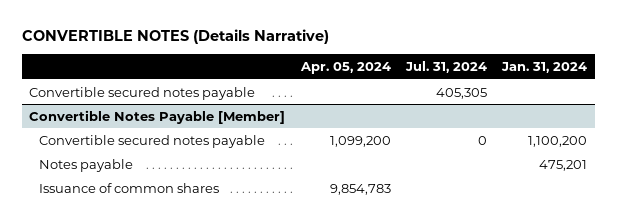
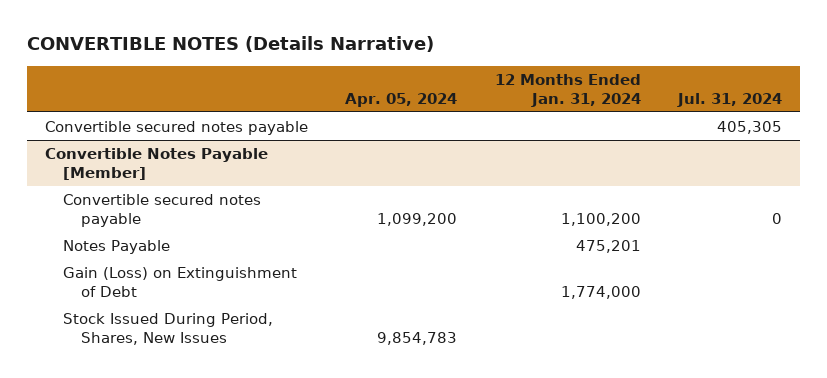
[501,61,588,73] Jan. 31, 2024 -> none
none -> [494,73,641,108] 12 Months Ended Jan. 31, 2024
[38,158,133,172] Notes payable -> [63,239,171,254] Notes Payable
none -> [63,266,298,298] Gain (Loss) on Extinguishment of Debt
[38,182,219,193] Issuance of common shares -> [63,312,274,346] Stock Issued During Period, Shares, New Issues

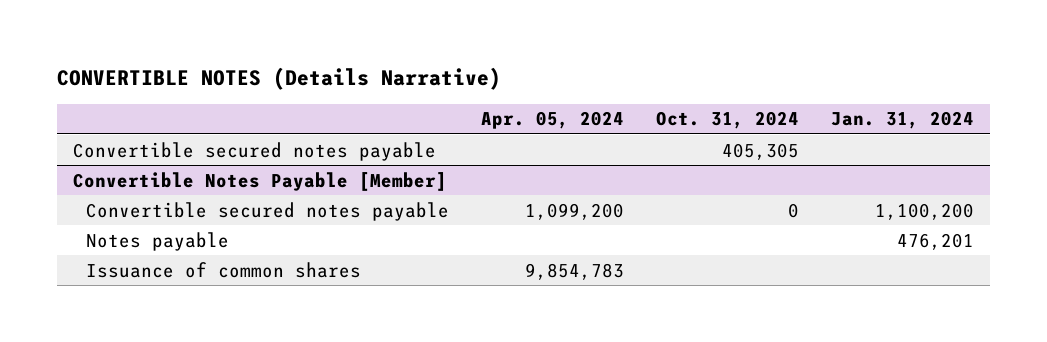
[494,73,641,108] 12 Months Ended Jan. 31, 2024 -> none
[676,93,782,108] Jul. 31, 2024 -> none
none -> [656,111,800,130] Oct. 31, 2024
none -> [831,111,975,130] Jan. 31, 2024
[63,266,298,298] Gain (Loss) on Extinguishment of Debt -> none
[63,239,171,254] Notes Payable -> [86,231,230,251] Notes payable
[63,312,274,346] Stock Issued During Period, Shares, New Issues -> [86,261,362,278] Issuance of common shares

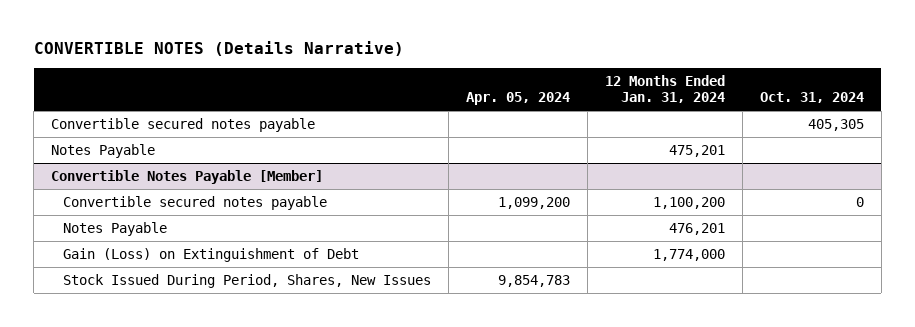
[831,111,975,130] Jan. 31, 2024 -> none
none -> [604,74,725,104] 12 Months Ended Jan. 31, 2024
none -> [51,143,156,158] Notes Payable
[86,231,230,251] Notes payable -> [62,221,167,236] Notes Payable
none -> [62,247,359,262] Gain (Loss) on Extinguishment of Debt
[86,261,362,278] Issuance of common shares -> [62,273,431,288] Stock Issued During Period, Shares, New Issues

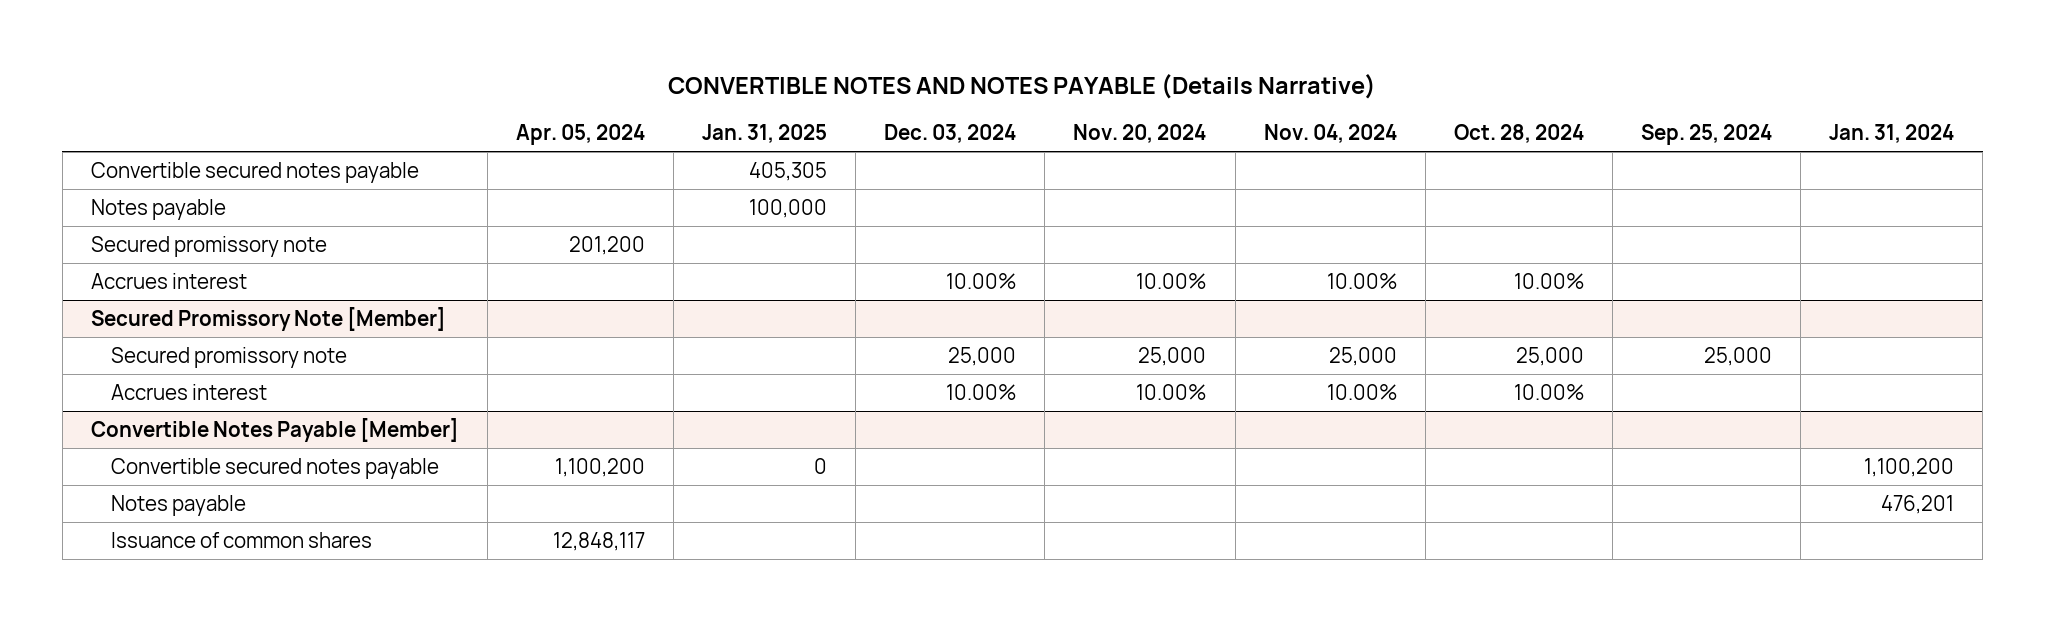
[33,41,404,57] CONVERTIBLE NOTES (Details Narrative) -> [668,74,1377,100] CONVERTIBLE NOTES AND NOTES PAYABLE (Details Narrative)
[604,74,725,104] 12 Months Ended Jan. 31, 2024 -> none
[759,92,864,104] Oct. 31, 2024 -> none
none -> [702,124,828,144] Jan. 31, 2025
none -> [884,124,1017,144] Dec. 03, 2024
none -> [1073,124,1207,144] Nov. 20, 2024
none -> [1263,124,1397,144] Nov. 04, 2024
none -> [1453,124,1584,144] Oct. 28, 2024
none -> [1640,124,1772,146] Sep. 25, 2024
none -> [1829,124,1955,144] Jan. 31, 2024
[51,143,156,158] Notes Payable -> [90,198,226,220] Notes payable
none -> [90,235,327,257] Secured promissory note
none -> [90,272,247,289] Accrues interest
none -> [90,306,446,331] Secured Promissory Note [Member]
none -> [110,346,347,368] Secured promissory note
none -> [110,383,267,400] Accrues interest
[62,247,359,262] Gain (Loss) on Extinguishment of Debt -> none
[62,273,431,288] Stock Issued During Period, Shares, New Issues -> none
[497,196,570,209] 1,099,200 -> [555,457,646,477] 1,100,200
[62,221,167,236] Notes Payable -> [110,494,246,516] Notes payable
none -> [110,531,372,548] Issuance of common shares

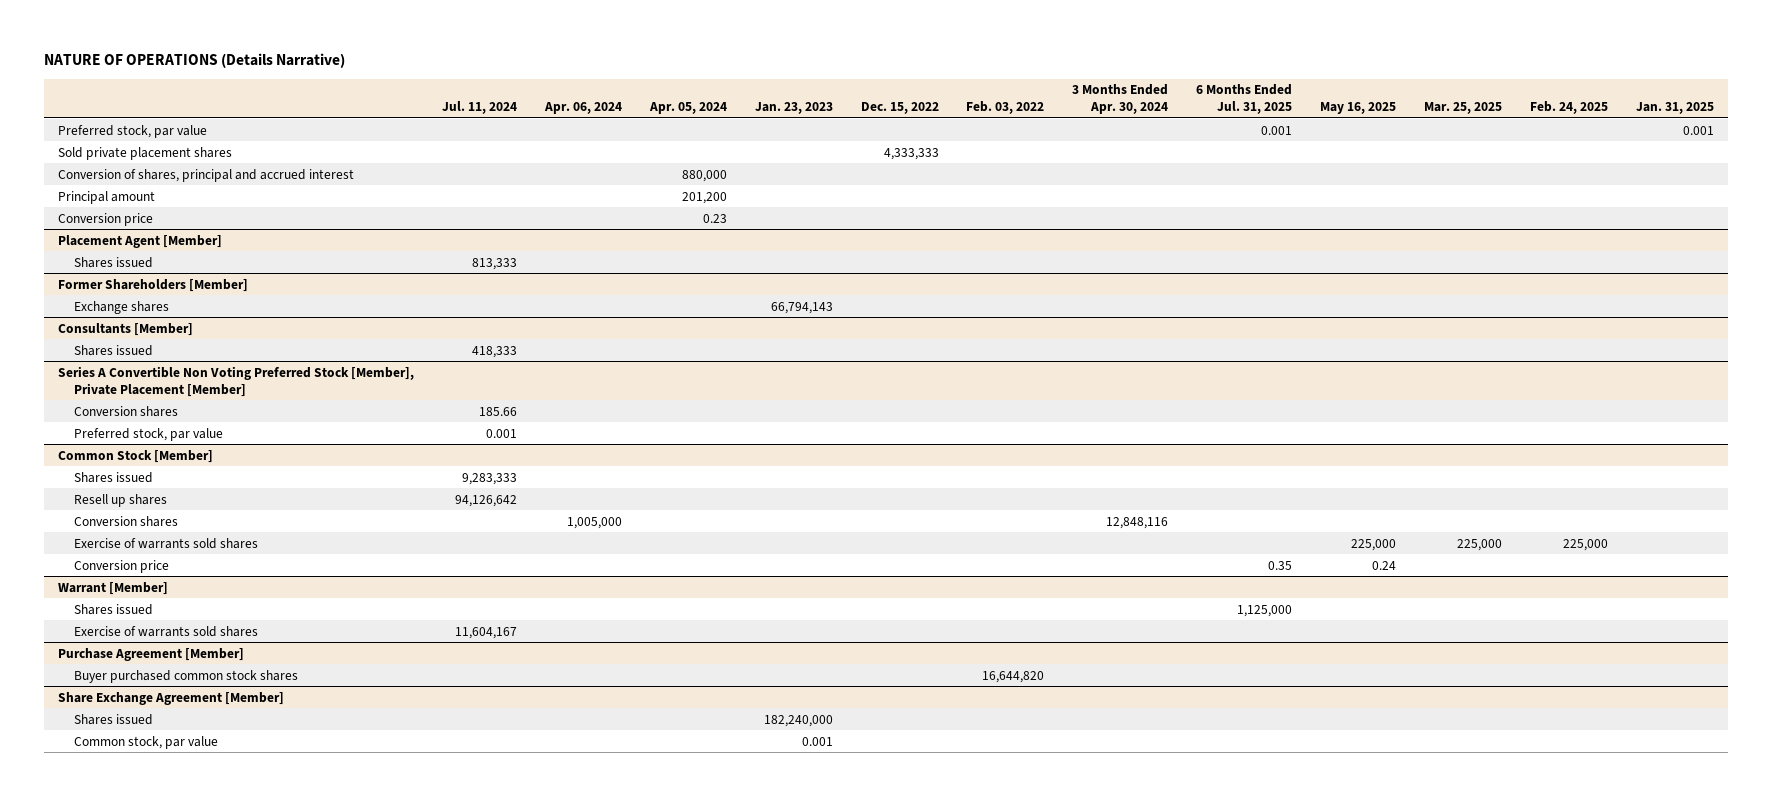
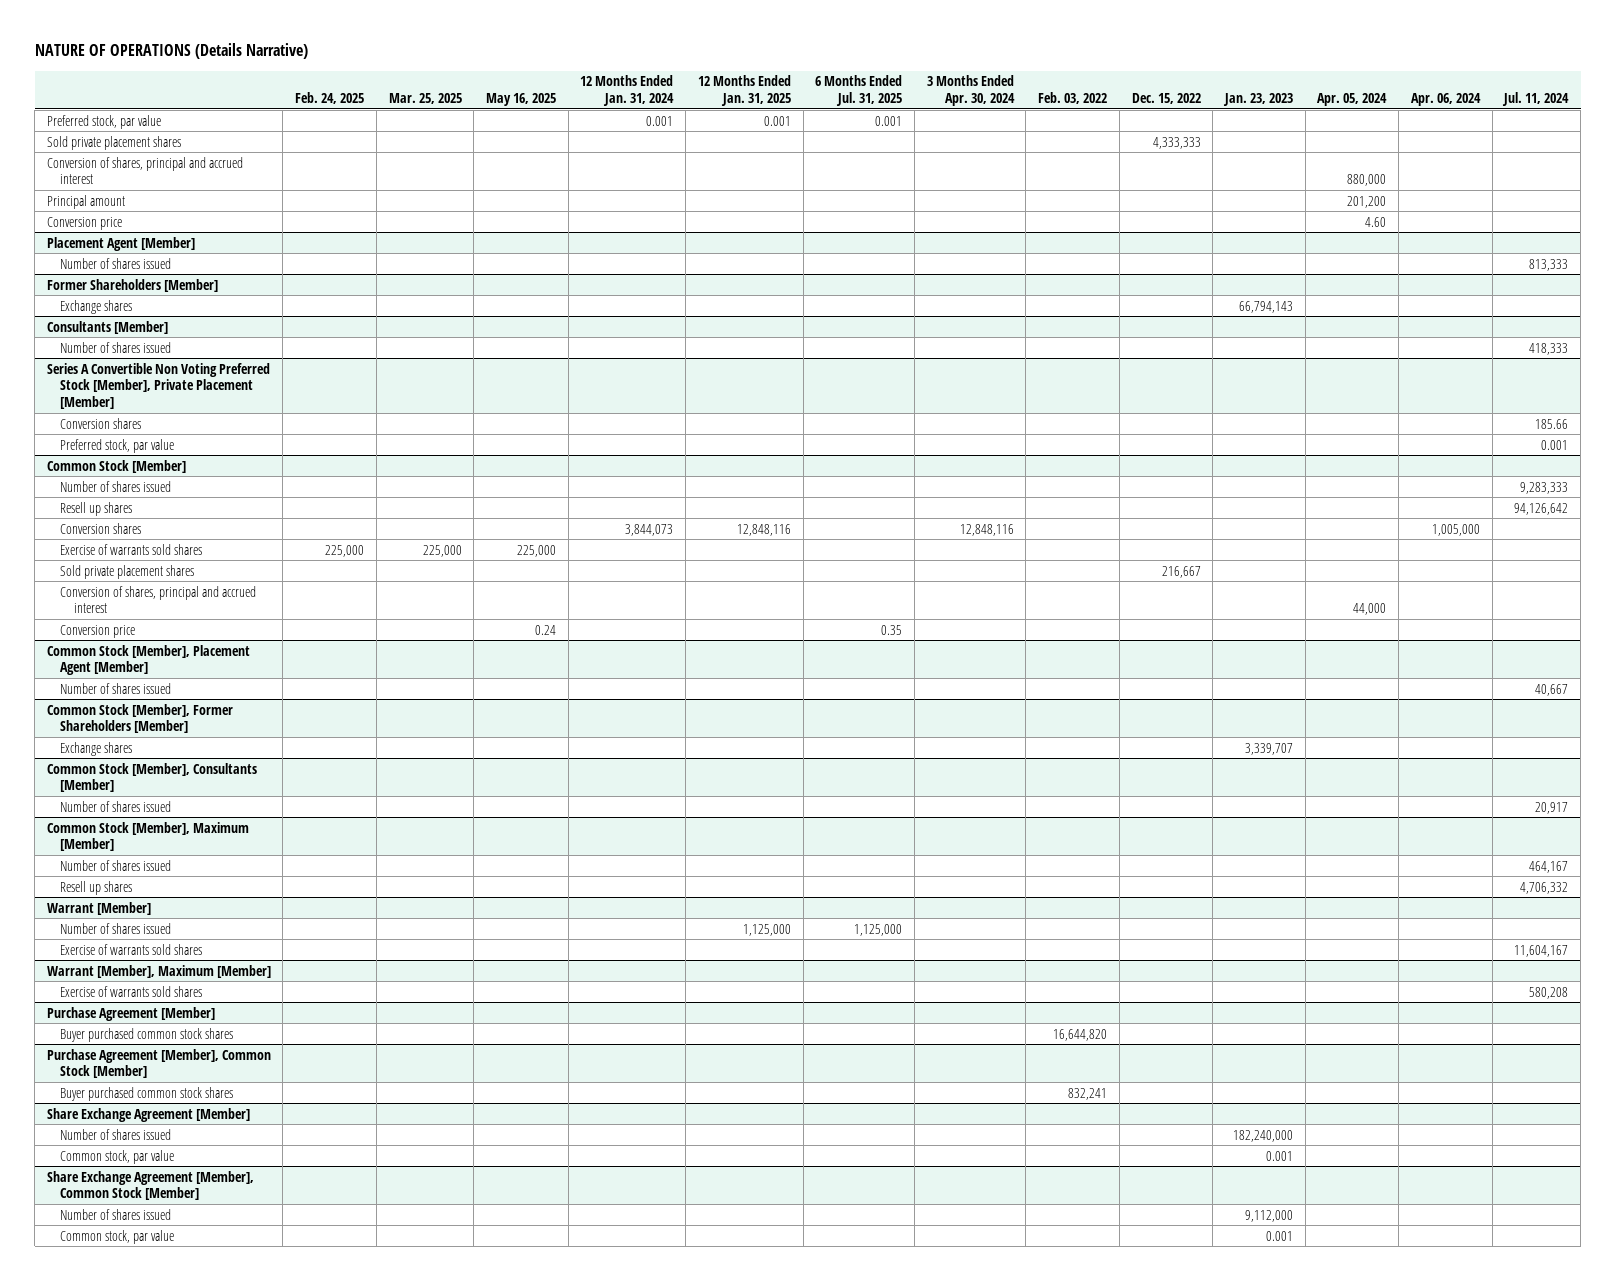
[1635,102,1714,115] Jan. 31, 2025 -> none
none -> [580,75,675,107] 12 Months Ended Jan. 31, 2024
none -> [697,75,791,107] 12 Months Ended Jan. 31, 2025
[702,213,727,223] 0.23 -> [1365,216,1387,227] 4.60
[73,256,153,268] Shares issued -> [60,257,172,269] Number of shares issued
[73,344,153,356] Shares issued -> [60,341,172,353] Number of shares issued
[73,471,153,483] Shares issued -> [60,480,172,492] Number of shares issued
none -> [60,564,195,579] Sold private placement shares
none -> [60,585,257,614] Conversion of shares, principal and accrued interest
none -> [46,644,250,676] Common Stock [Member], Placement Agent [Member]
none -> [60,682,172,694] Number of shares issued
none -> [46,703,233,734] Common Stock [Member], Former Shareholders [Member]
none -> [60,741,133,756] Exchange shares
none -> [46,762,257,793] Common Stock [Member], Consultants [Member]
none -> [60,800,172,812] Number of shares issued
none -> [46,821,249,852] Common Stock [Member], Maximum [Member]
none -> [60,859,172,871] Number of shares issued
none -> [60,880,133,895] Resell up shares
[73,603,153,615] Shares issued -> [60,922,172,934] Number of shares issued
none -> [46,964,271,978] Warrant [Member], Maximum [Member]
none -> [60,985,203,997] Exercise of warrants sold shares
none -> [46,1048,271,1079] Purchase Agreement [Member], Common Stock [Member]
none -> [60,1086,234,1101] Buyer purchased common stock shares
[73,713,153,725] Shares issued -> [60,1128,172,1140] Number of shares issued
none -> [46,1170,254,1201] Share Exchange Agreement [Member], Common Stock [Member]
none -> [60,1208,172,1220] Number of shares issued
none -> [60,1229,175,1244] Common stock, par value

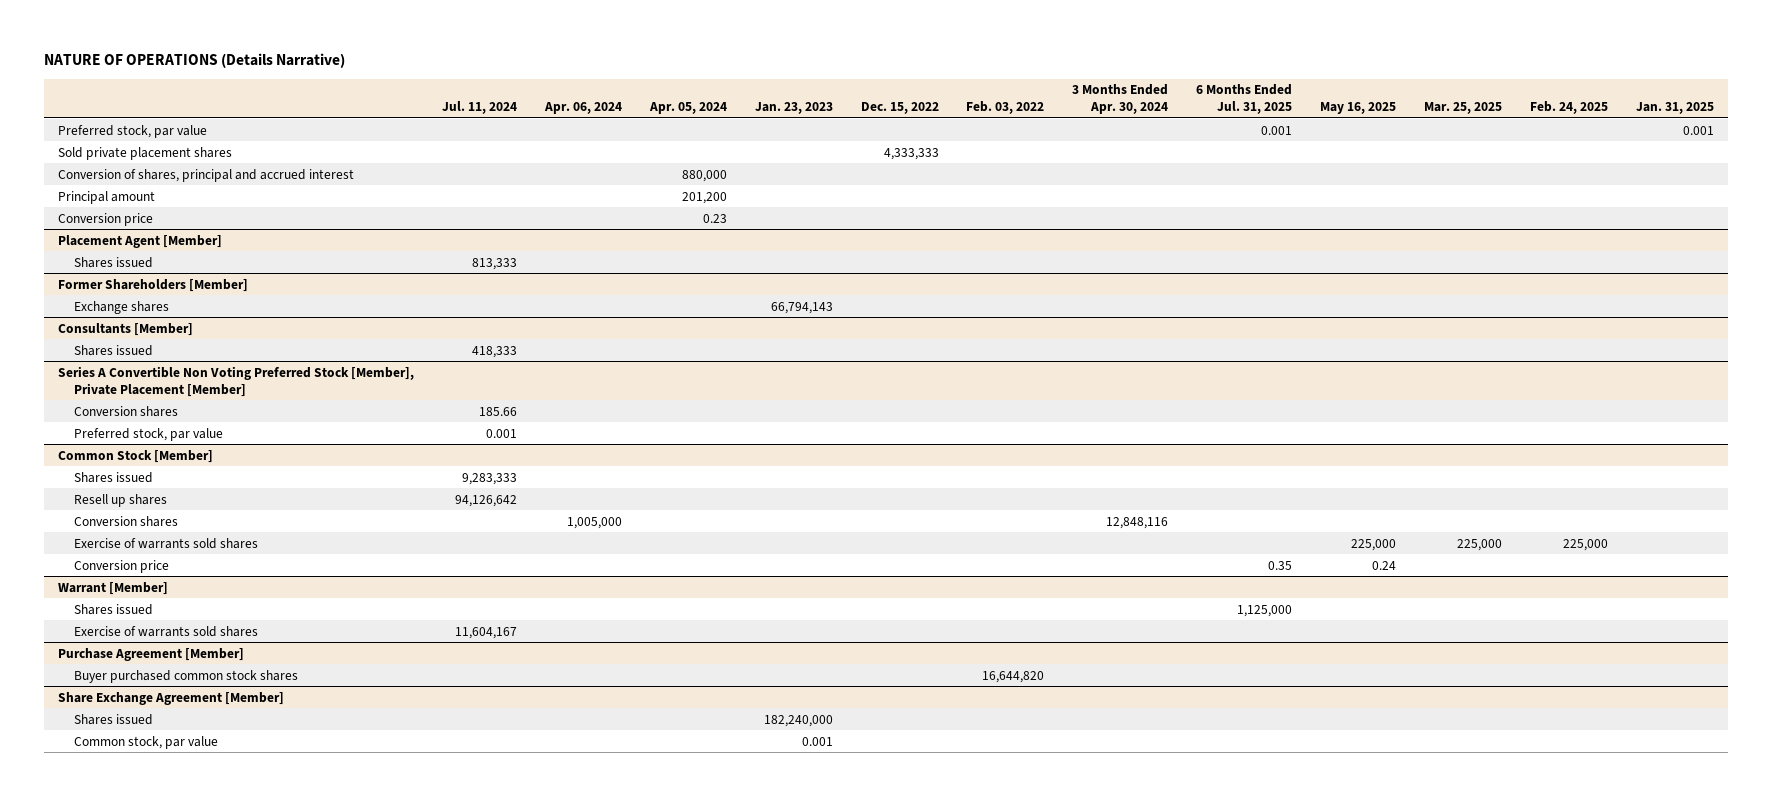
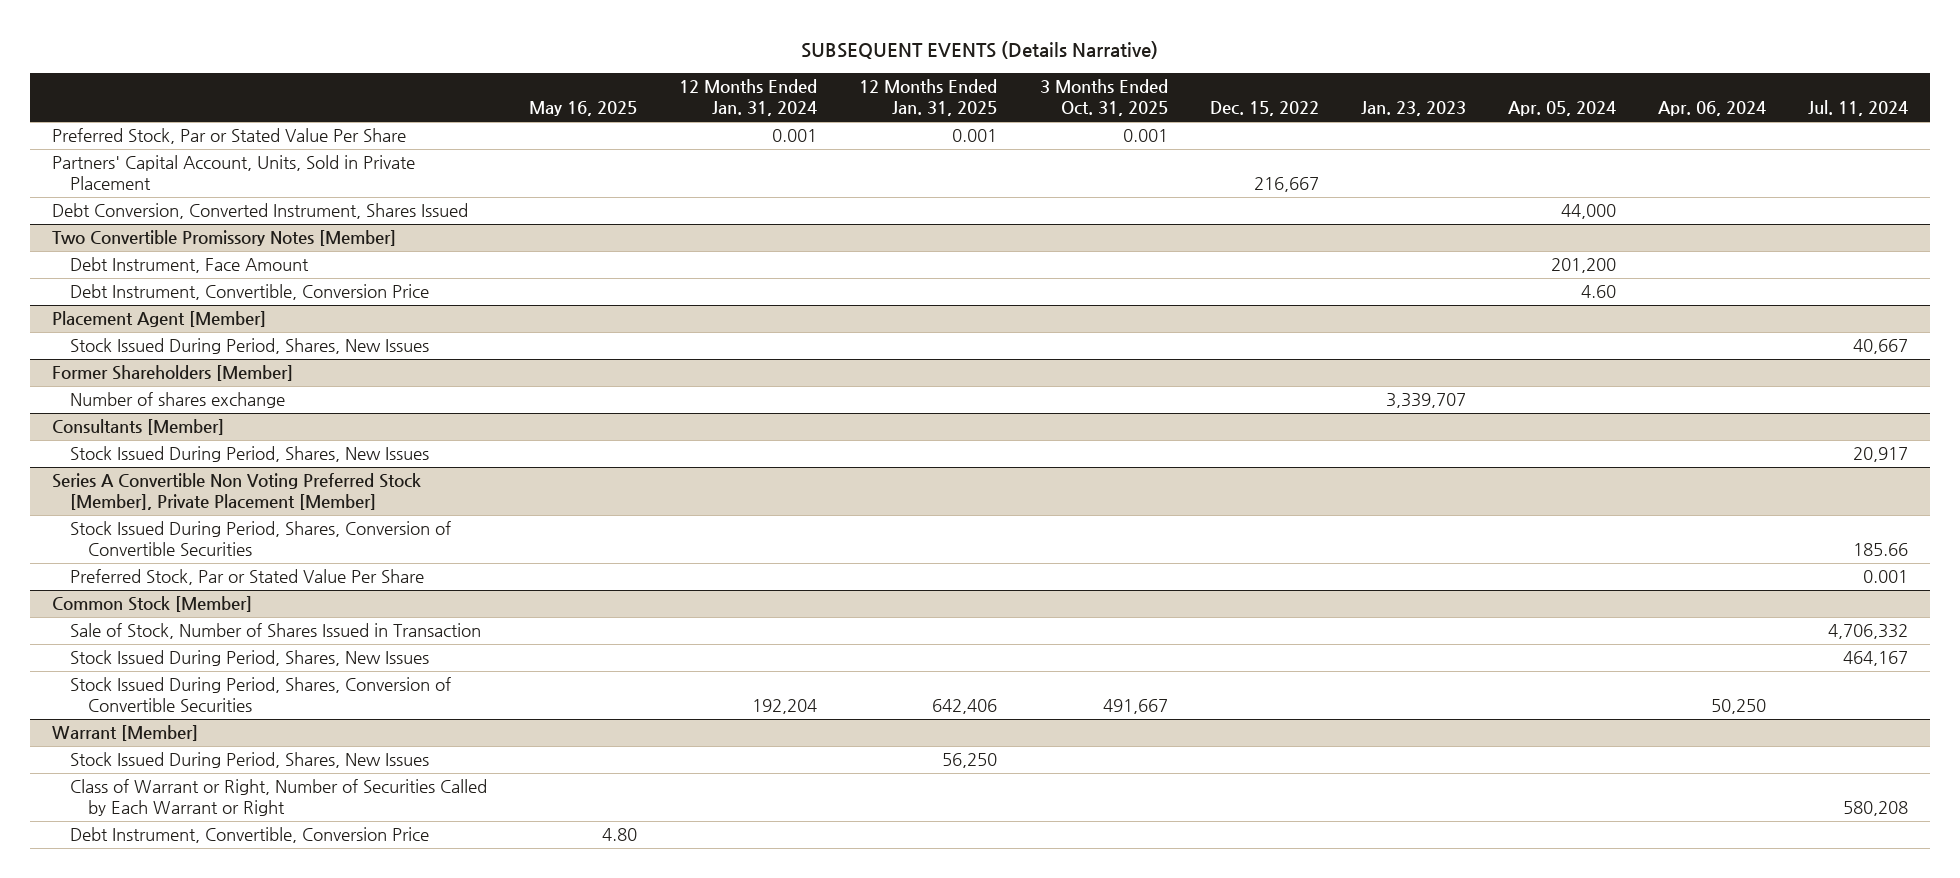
[44,53,346,69] NATURE OF OPERATIONS (Details Narrative) -> [801,41,1159,60] SUBSEQUENT EVENTS (Details Narrative)
[966,101,1045,115] Feb. 03, 2022 -> none
[1072,84,1169,115] 3 Months Ended Apr. 30, 2024 -> none
[1196,84,1293,115] 6 Months Ended Jul. 31, 2025 -> none
[1423,102,1502,115] Mar. 25, 2025 -> none
[1529,101,1608,115] Feb. 24, 2025 -> none
[1635,102,1714,115] Jan. 31, 2025 -> none
none -> [679,79,818,117] 12 Months Ended Jan. 31, 2024
none -> [859,79,998,117] 12 Months Ended Jan. 31, 2025
none -> [1039,79,1168,117] 3 Months Ended Oct. 31, 2025
[58,168,355,182] Conversion of shares, principal and accrued interest -> none
[58,190,156,204] Principal amount -> none
[58,212,154,226] Conversion price -> none
[58,124,208,138] Preferred stock, par value -> [51,128,406,145] Preferred Stock, Par or Stated Value Per Share
[58,146,233,160] Sold private placement shares -> [51,155,415,191] Partners' Capital Account, Units, Sold in Private Placement
[883,147,939,160] 4,333,333 -> [1253,177,1319,193] 216,667
none -> [51,203,468,220] Debt Conversion, Converted Instrument, Shares Issued
none -> [51,230,396,247] Two Convertible Promissory Notes [Member]
none -> [69,257,309,274] Debt Instrument, Face Amount
none -> [69,284,429,301] Debt Instrument, Convertible, Conversion Price
[73,256,153,268] Shares issued -> [69,338,429,355] Stock Issued During Period, Shares, New Issues
[472,257,518,270] 813,333 -> [1853,339,1909,355] 40,667
[73,300,169,314] Exchange shares -> [69,392,285,409] Number of shares exchange
[770,301,833,314] 66,794,143 -> [1385,393,1466,409] 3,339,707
[73,344,153,356] Shares issued -> [69,446,429,463] Stock Issued During Period, Shares, New Issues
[472,345,518,358] 418,333 -> [1853,447,1909,463] 20,917
[73,405,178,417] Conversion shares -> [69,521,451,557] Stock Issued During Period, Shares, Conversion of Convertible Securities
[73,427,223,441] Preferred stock, par value -> [69,569,424,586] Preferred Stock, Par or Stated Value Per Share
[73,493,167,507] Resell up shares -> none
[73,537,258,549] Exercise of warrants sold shares -> none
[73,559,169,573] Conversion price -> none
none -> [69,623,481,640] Sale of Stock, Number of Shares Issued in Transaction
[73,471,153,483] Shares issued -> [69,650,429,667] Stock Issued During Period, Shares, New Issues
[462,472,518,485] 9,283,333 -> [1843,651,1909,667] 464,167
[73,515,178,527] Conversion shares -> [69,677,451,713] Stock Issued During Period, Shares, Conversion of Convertible Securities
[566,516,622,529] 1,005,000 -> [1711,699,1767,715] 50,250
[73,625,258,637] Exercise of warrants sold shares -> none
[58,647,245,661] Purchase Agreement [Member] -> none
[73,669,298,683] Buyer purchased common stock shares -> none
[58,691,285,705] Share Exchange Agreement [Member] -> none
[73,713,153,725] Shares issued -> none
[73,735,218,749] Common stock, par value -> none
[73,603,153,615] Shares issued -> [69,752,429,769] Stock Issued During Period, Shares, New Issues
none -> [69,779,487,817] Class of Warrant or Right, Number of Securities Called by Each Warrant or Right
none -> [69,827,429,844] Debt Instrument, Convertible, Conversion Price

